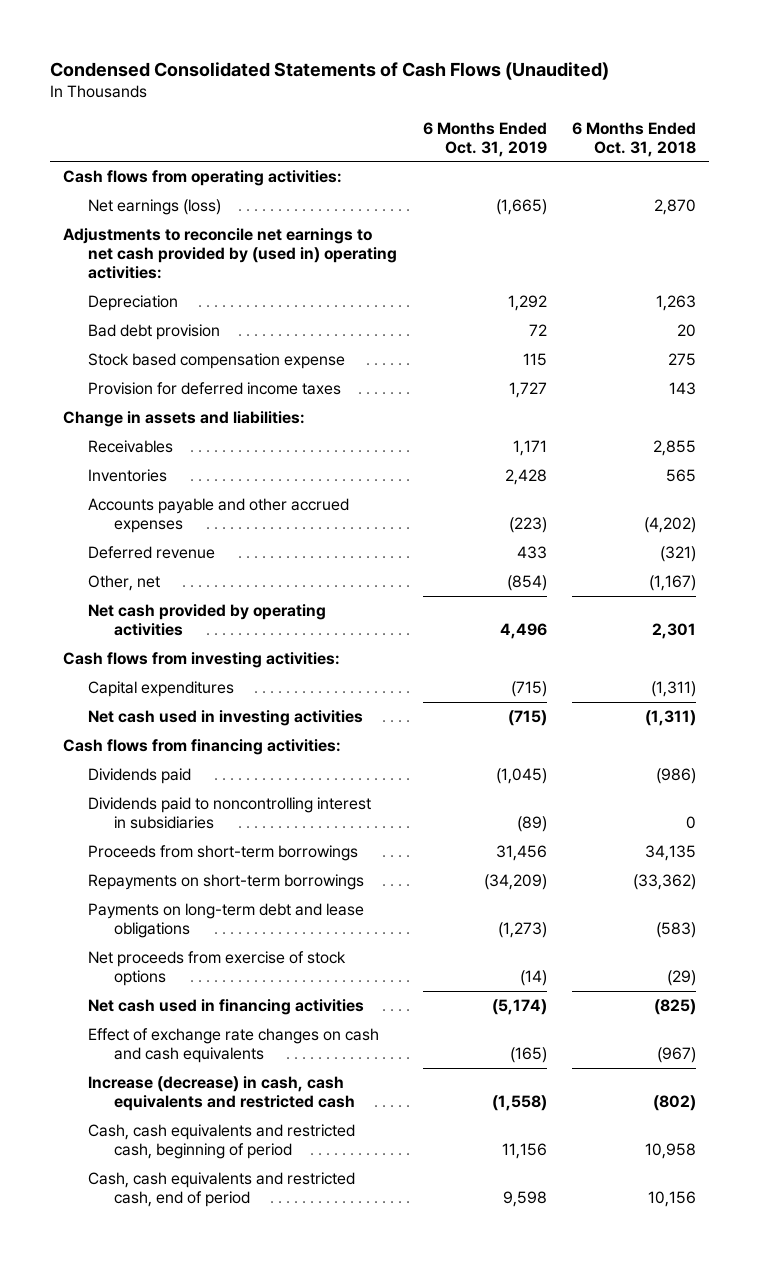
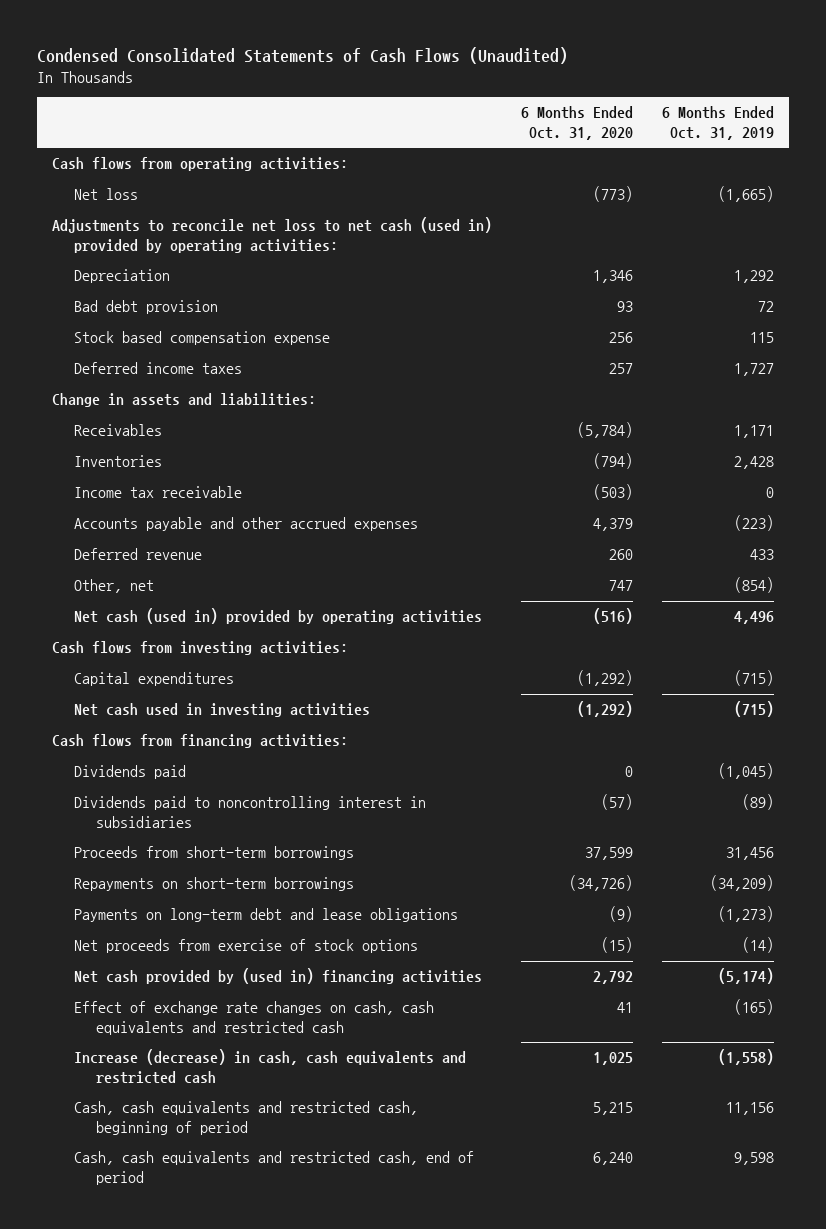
[572,121,697,157] 6 Months Ended Oct. 31, 2018 -> none
none -> [520,106,633,140] 6 Months Ended Oct. 31, 2020
[88,199,222,216] Net earnings (loss) -> [73,188,138,201] Net loss
[63,228,398,280] Adjustments to reconcile net earnings to net cash provided by (used in) operating activities: -> [51,217,492,253] Adjustments to reconcile net loss to net cash (used in) provided by operating activities:
[88,382,342,396] Provision for deferred income taxes -> [73,362,242,375] Deferred income taxes
none -> [73,486,242,499] Income tax receivable
[88,604,327,637] Net cash provided by operating activities -> [73,608,482,625] Net cash (used in) provided by operating activities
[88,999,365,1016] Net cash used in financing activities -> [73,968,482,985] Net cash provided by (used in) financing activities
[88,1028,380,1064] Effect of exchange rate changes on cash and cash equivalents -> [73,1001,434,1035] Effect of exchange rate changes on cash, cash equivalents and restricted cash

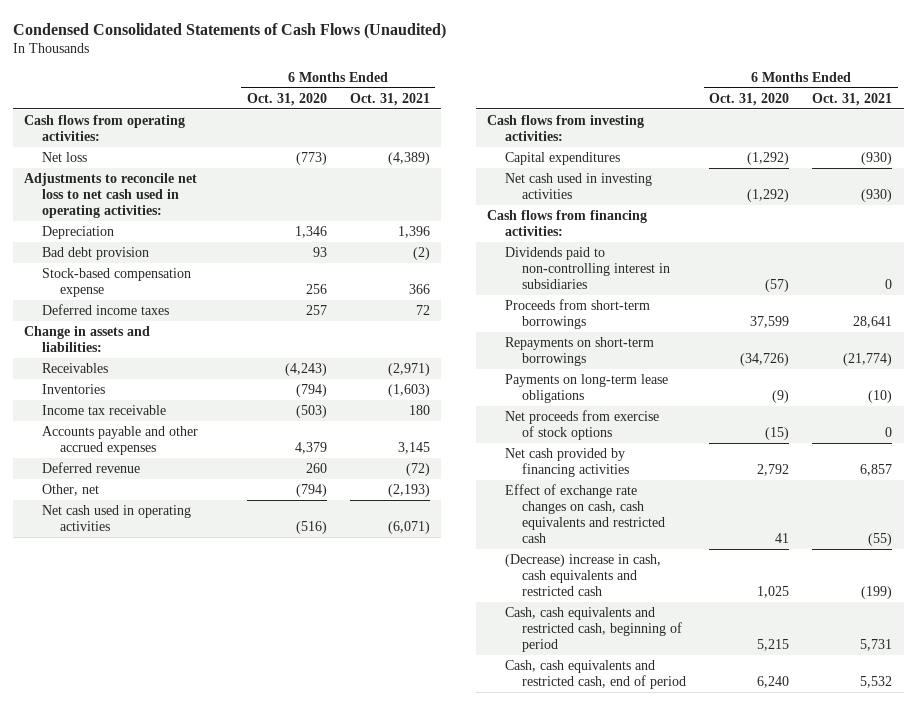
[662,106,775,140] 6 Months Ended Oct. 31, 2019 -> none
none -> [349,92,430,106] Oct. 31, 2021
[51,217,492,253] Adjustments to reconcile net loss to net cash (used in) provided by operating activities: -> [24,172,198,219] Adjustments to reconcile net loss to net cash used in operating activities:
[73,331,330,346] Stock based compensation expense -> [42,267,192,297] Stock-based compensation expense
[576,422,633,439] (5,784) -> [284,362,327,376] (4,243)
[608,580,633,592] 747 -> [295,483,327,497] (794)
[73,608,482,625] Net cash (used in) provided by operating activities -> [42,504,192,531] Net cash used in operating activities
[73,765,186,780] Dividends paid -> none
[73,796,426,828] Dividends paid to noncontrolling interest in subsidiaries -> [504,246,671,290] Dividends paid to non-controlling interest in subsidiaries
[73,908,458,923] Payments on long-term debt and lease obligations -> [504,373,668,403] Payments on long-term lease obligations
[73,968,482,985] Net cash provided by (used in) financing activities -> [504,447,630,477] Net cash provided by financing activities
[73,1049,466,1084] Increase (decrease) in cash, cash equivalents and restricted cash -> [504,553,661,597] (Decrease) increase in cash, cash equivalents and restricted cash

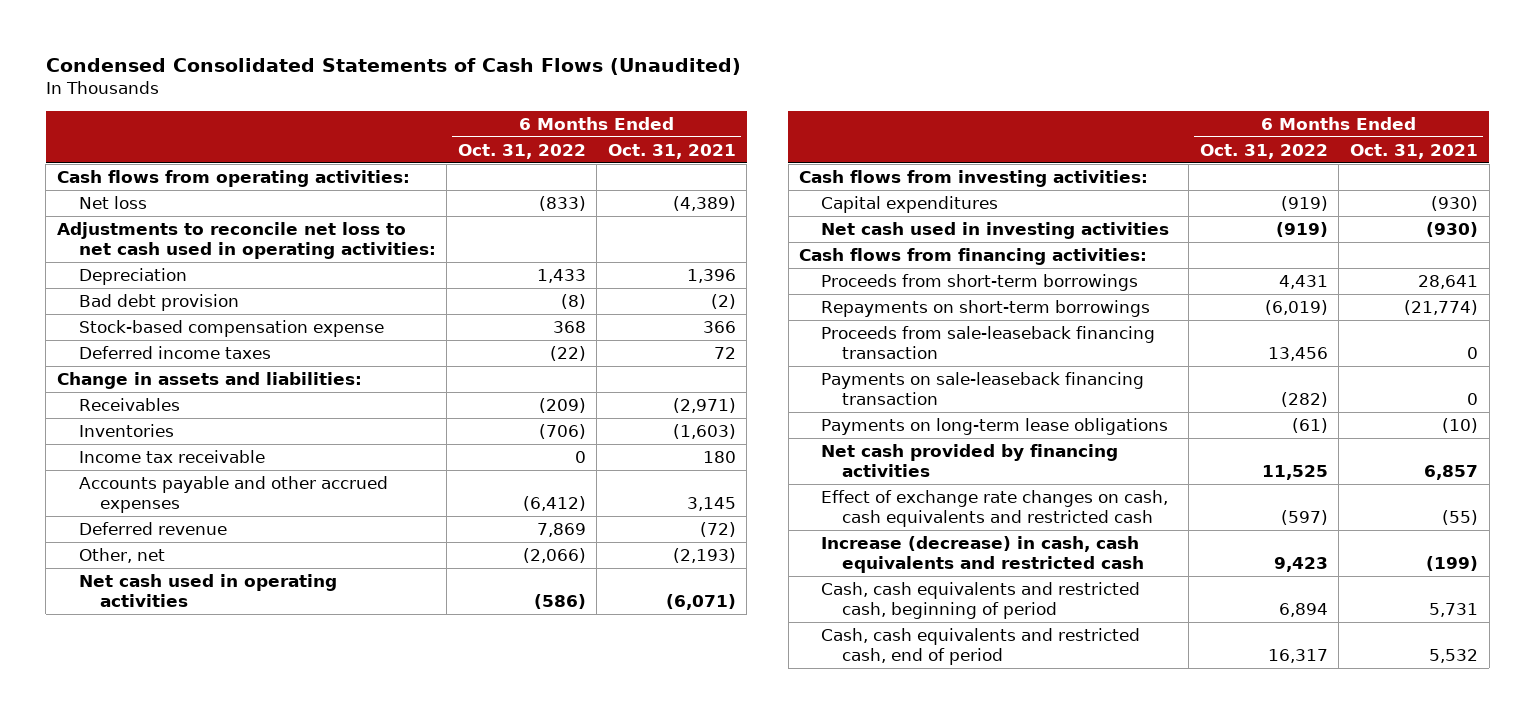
[246,92,327,106] Oct. 31, 2020 -> none
none -> [457,143,586,159] Oct. 31, 2022
[504,246,671,290] Dividends paid to non-controlling interest in subsidiaries -> none
none -> [820,326,1155,359] Proceeds from sale-leaseback financing transaction
none -> [820,372,1144,405] Payments on sale-leaseback financing transaction
[504,409,659,440] Net proceeds from exercise of stock options -> none
[504,553,661,597] (Decrease) increase in cash, cash equivalents and restricted cash -> [820,536,1145,573] Increase (decrease) in cash, cash equivalents and restricted cash

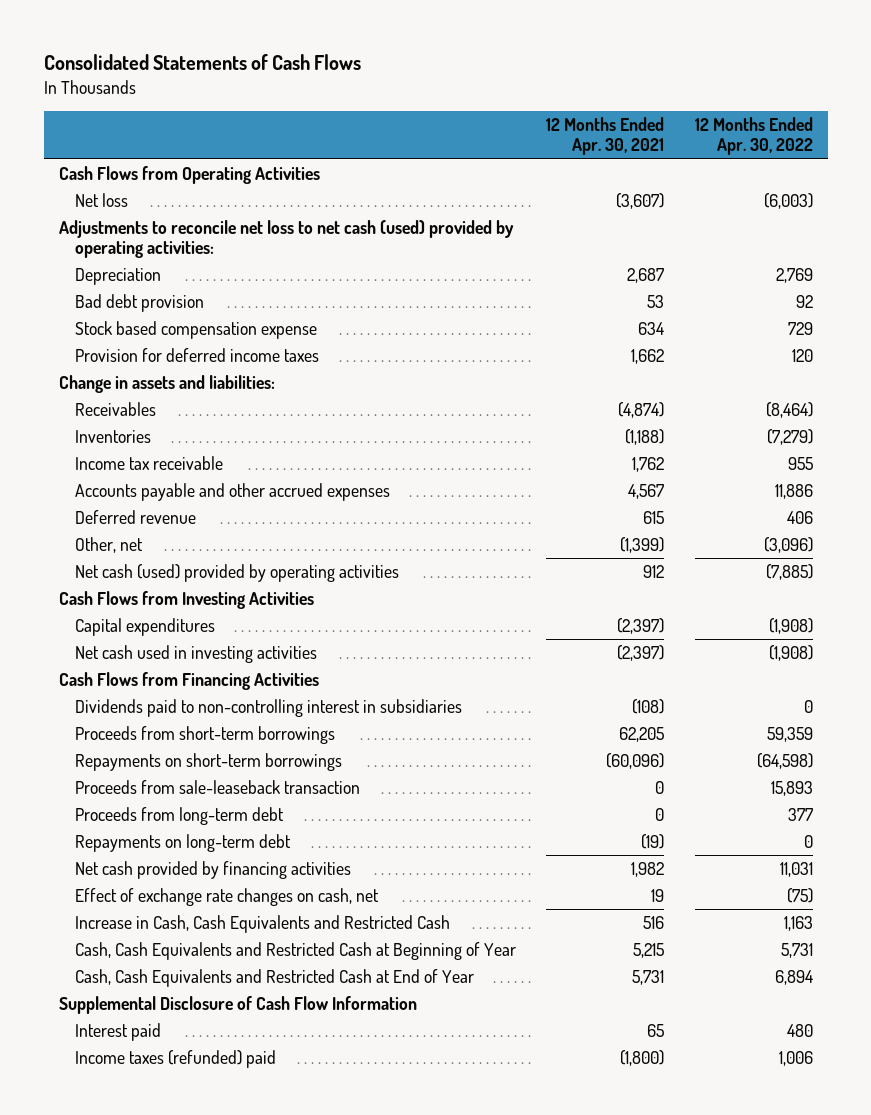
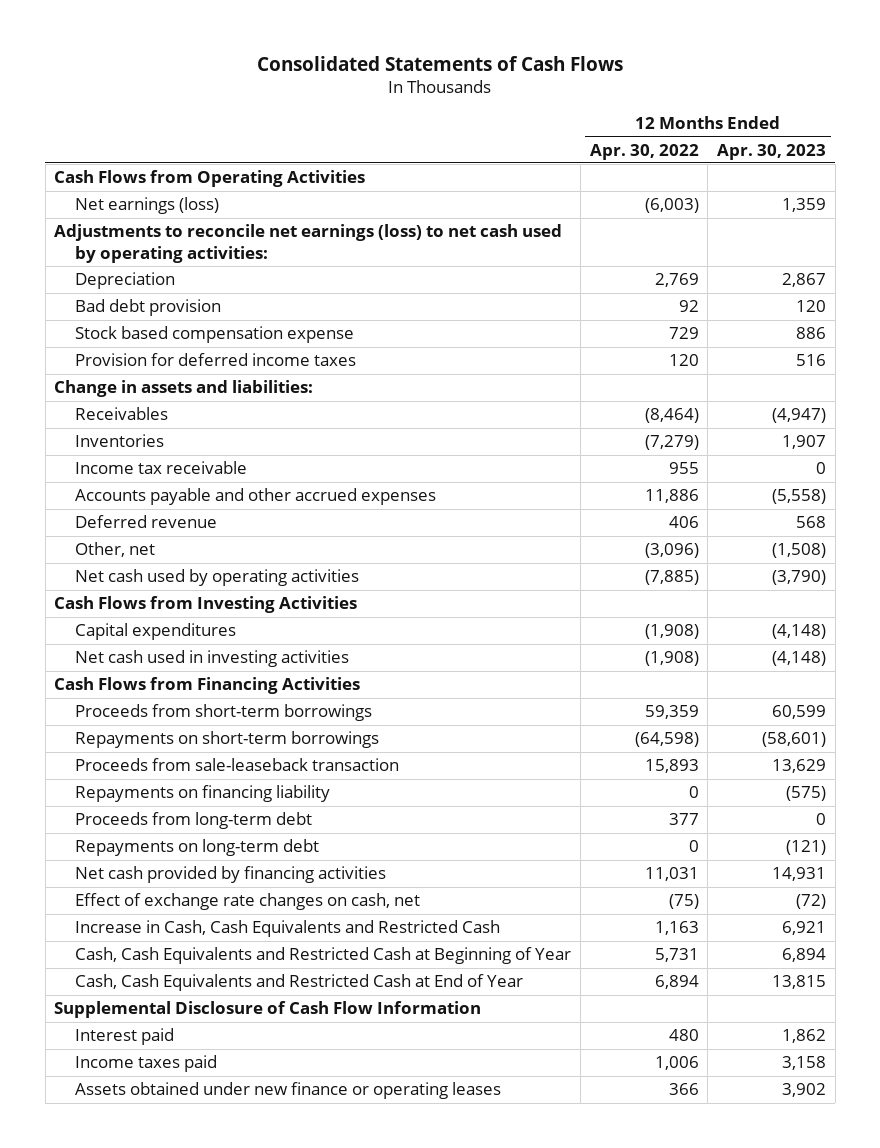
[546,117,665,156] 12 Months Ended Apr. 30, 2021 -> none
none -> [717,143,827,160] Apr. 30, 2023
[74,192,128,207] Net loss -> [75,197,220,215] Net earnings (loss)
[58,219,514,259] Adjustments to reconcile net loss to net cash (used) provided by operating activities: -> [54,224,563,263] Adjustments to reconcile net earnings (loss) to net cash used by operating activities:
[74,563,399,582] Net cash (used) provided by operating activities -> [75,569,360,587] Net cash used by operating activities
[74,698,462,717] Dividends paid to non-controlling interest in subsidiaries -> none
none -> [75,785,331,803] Repayments on financing liability
[74,1049,276,1068] Income taxes (refunded) paid -> [75,1055,218,1073] Income taxes paid
none -> [75,1082,502,1100] Assets obtained under new finance or operating leases

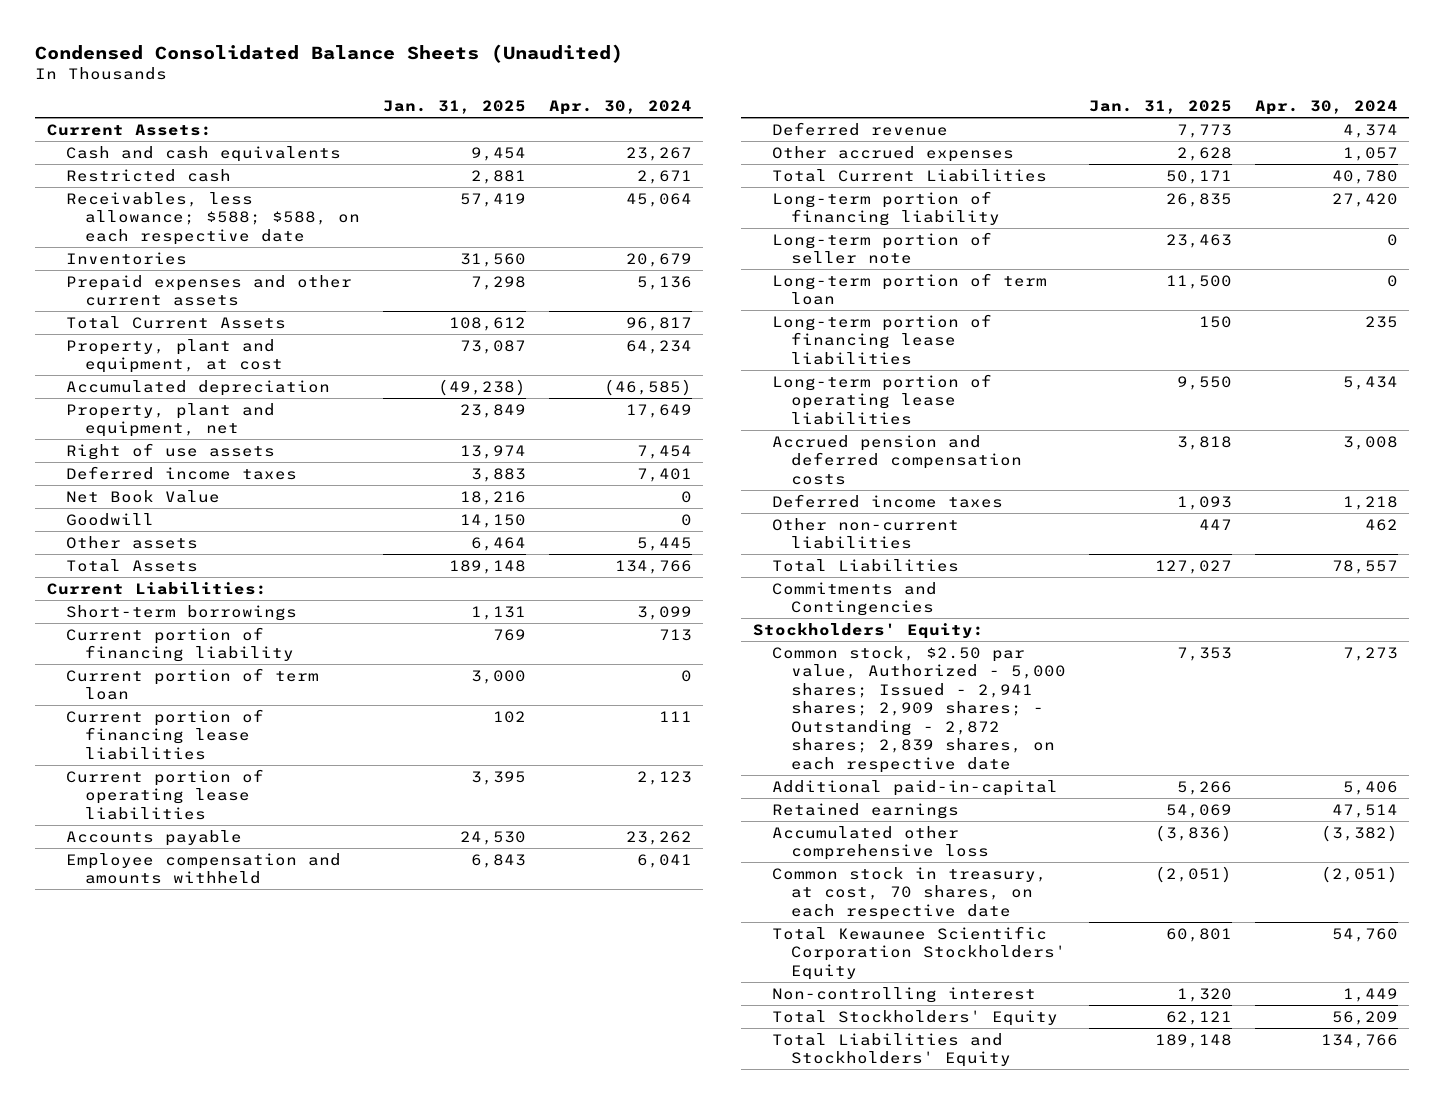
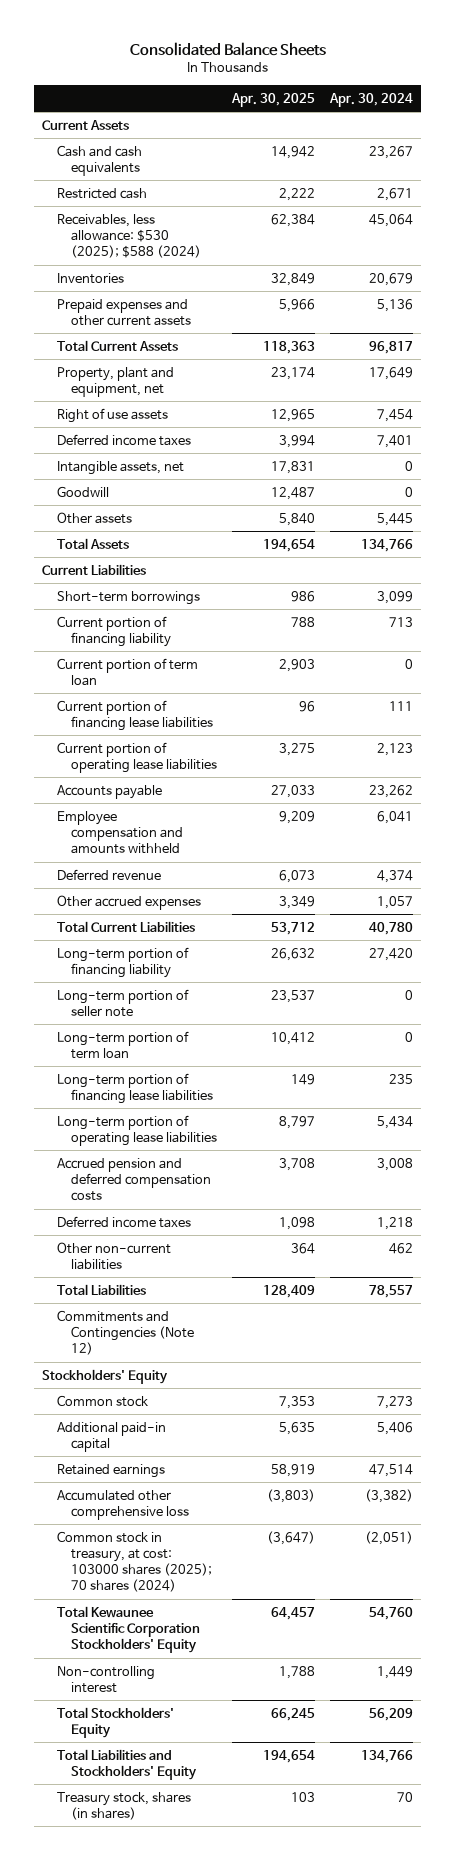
[35,43,624,63] Condensed Consolidated Balance Sheets (Unaudited) -> [129,41,326,56] Consolidated Balance Sheets
[383,100,527,115] Jan. 31, 2025 -> none
none -> [231,92,316,107] Apr. 30, 2025
[46,123,212,136] Current Assets: -> [41,119,129,130] Current Assets
[65,191,361,245] Receivables, less allowance; $588; $588, on each respective date -> [56,213,202,259] Receivables, less allowance: $530 (2025); $588 (2024)
[65,338,284,374] Property, plant and equipment, at cost -> none
[65,379,330,396] Accumulated depreciation -> none
[65,489,220,503] Net Book Value -> [56,460,184,475] Intangible assets, net
[46,581,267,595] Current Liabilities: -> [41,563,146,575] Current Liabilities
[771,581,937,617] Commitments and Contingencies -> [56,1309,195,1356] Commitments and Contingencies (Note 12)
[752,622,984,639] Stockholders' Equity: -> [41,1368,168,1384] Stockholders' Equity
[771,645,1067,773] Common stock, $2.50 par value, Authorized - 5,000 shares; Issued - 2,941 shares; 2,909 shares; - Outstanding - 2,872 shares; 2,839 shares, on each respective date -> [56,1394,148,1407] Common stock
[771,779,1058,796] Additional paid-in-capital -> [56,1421,166,1452] Additional paid-in capital
[771,866,1047,920] Common stock in treasury, at cost, 70 shares, on each respective date -> [56,1530,213,1593] Common stock in treasury, at cost: 103000 shares (2025); 70 shares (2024)
none -> [56,1791,191,1820] Treasury stock, shares (in shares)

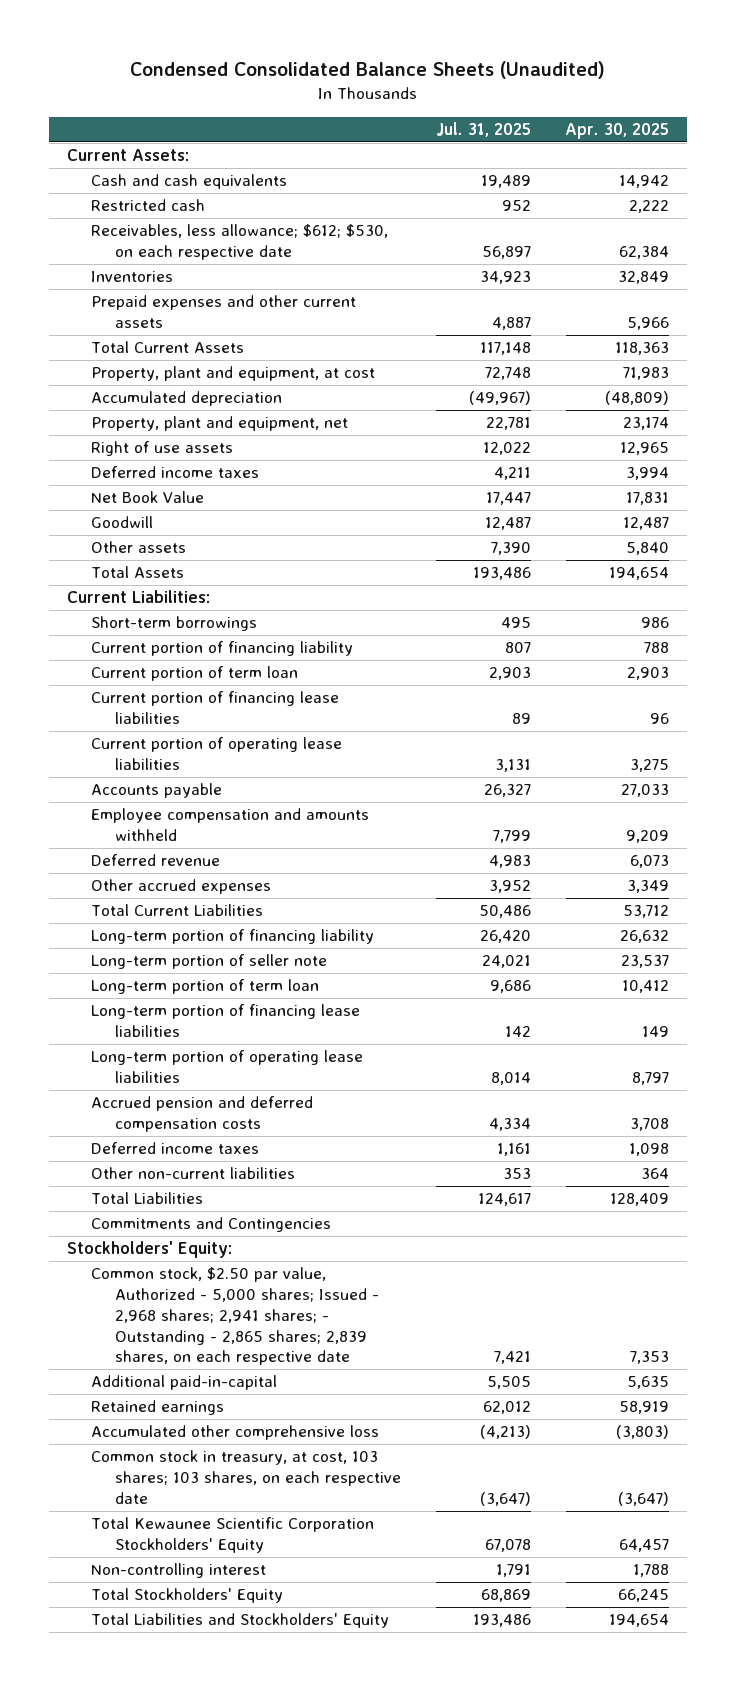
[129,41,326,56] Consolidated Balance Sheets -> [130,61,606,80] Condensed Consolidated Balance Sheets (Unaudited)
[329,92,414,107] Apr. 30, 2024 -> none
none -> [435,122,531,138] Jul. 31, 2025
[41,119,129,130] Current Assets -> [66,149,189,162] Current Assets:
[56,213,202,259] Receivables, less allowance: $530 (2025); $588 (2024) -> [91,224,389,261] Receivables, less allowance; $612; $530, on each respective date
none -> [91,366,376,382] Property, plant and equipment, at cost
none -> [91,391,283,407] Accumulated depreciation
[56,460,184,475] Intangible assets, net -> [91,491,205,504] Net Book Value
[41,563,146,575] Current Liabilities -> [66,590,210,604] Current Liabilities:
[56,1309,195,1356] Commitments and Contingencies (Note 12) -> [91,1217,332,1233] Commitments and Contingencies
[41,1368,168,1384] Stockholders' Equity -> [66,1241,232,1259] Stockholders' Equity:
[56,1394,148,1407] Common stock -> [91,1267,380,1366] Common stock, $2.50 par value, Authorized - 5,000 shares; Issued - 2,968 shares; 2,941 shares; - Outstanding - 2,865 shares; 2,839 shares, on each respective date
[56,1421,166,1452] Additional paid-in capital -> [91,1375,278,1391] Additional paid-in-capital
[56,1530,213,1593] Common stock in treasury, at cost: 103000 shares (2025); 70 shares (2024) -> [91,1450,402,1504] Common stock in treasury, at cost, 103 shares; 103 shares, on each respective date
[56,1791,191,1820] Treasury stock, shares (in shares) -> none

